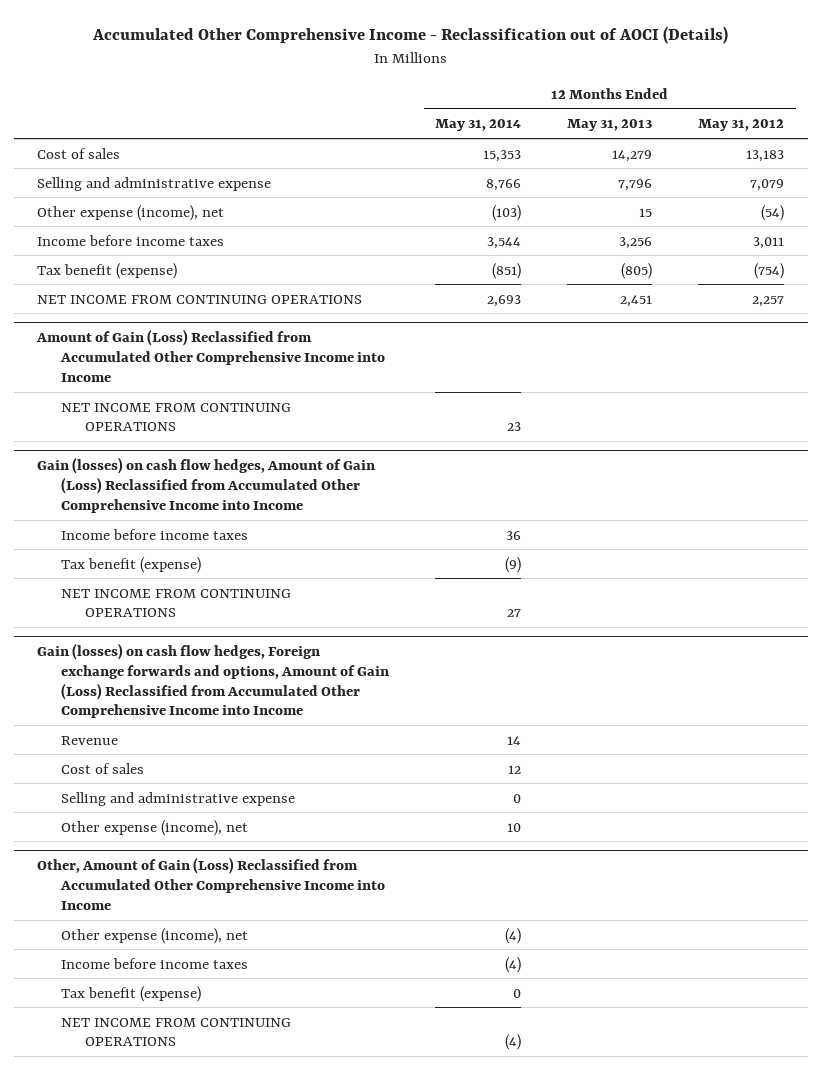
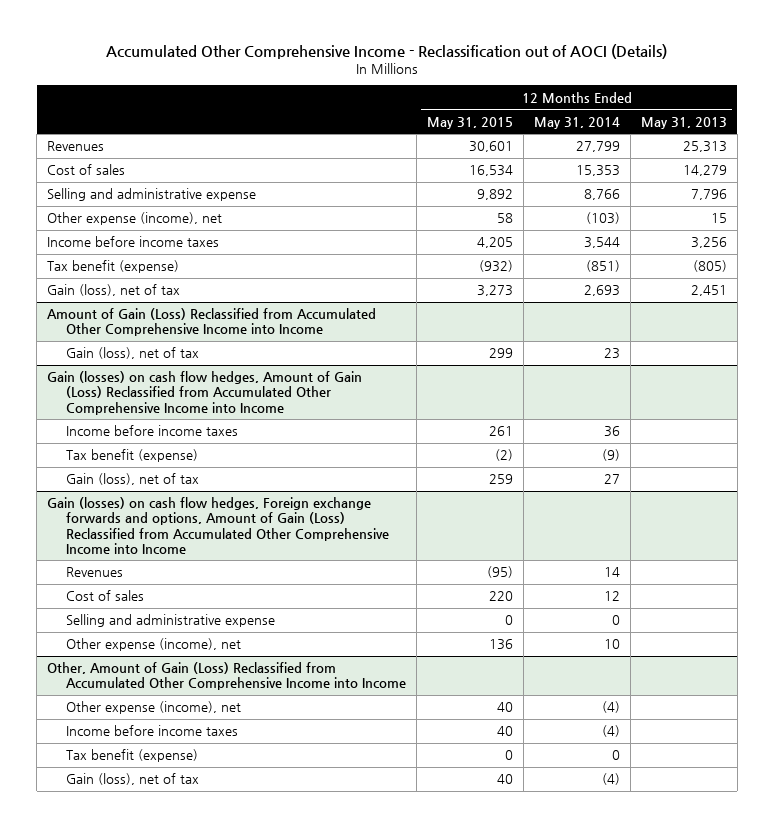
[698,119,785,132] May 31, 2012 -> none
none -> [426,116,513,129] May 31, 2015
none -> [47,141,105,152] Revenues
[37,294,363,304] NET INCOME FROM CONTINUING OPERATIONS -> [47,284,181,297] Gain (loss), net of tax
[61,402,292,432] NET INCOME FROM CONTINUING OPERATIONS -> [65,347,199,360] Gain (loss), net of tax
[61,588,292,618] NET INCOME FROM CONTINUING OPERATIONS -> [65,473,199,486] Gain (loss), net of tax
[61,735,119,745] Revenue -> none
none -> [65,567,123,578] Revenues
[61,1017,292,1047] NET INCOME FROM CONTINUING OPERATIONS -> [65,773,199,786] Gain (loss), net of tax

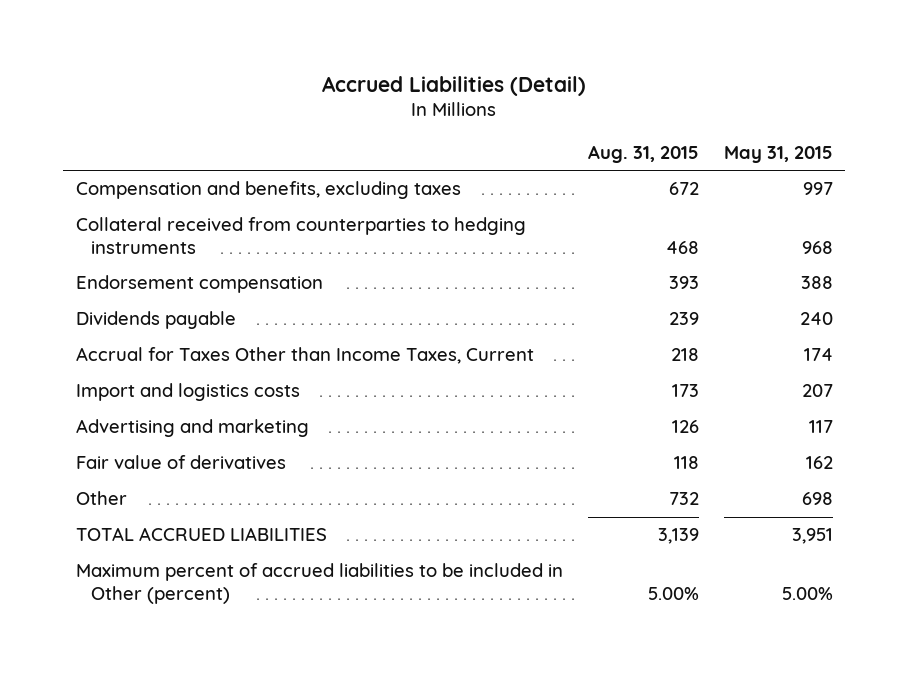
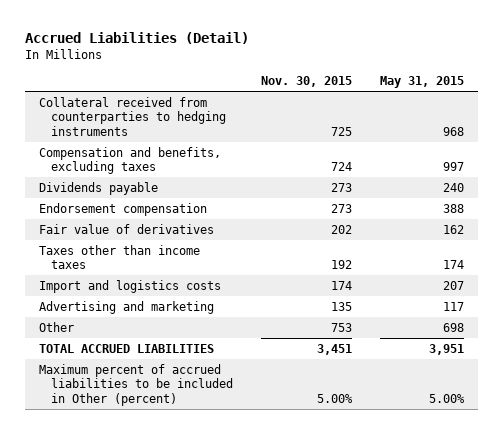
[587,144,699,163] Aug. 31, 2015 -> none
none -> [261,75,353,87] Nov. 30, 2015
[75,181,461,200] Compensation and benefits, excluding taxes -> [39,146,222,175] Compensation and benefits, excluding taxes
[75,275,323,294] Endorsement compensation -> [39,202,208,216] Endorsement compensation
[75,455,286,470] Fair value of derivatives -> [39,223,215,234] Fair value of derivatives
[75,347,534,365] Accrual for Taxes Other than Income Taxes, Current -> [39,244,201,270] Taxes other than income taxes

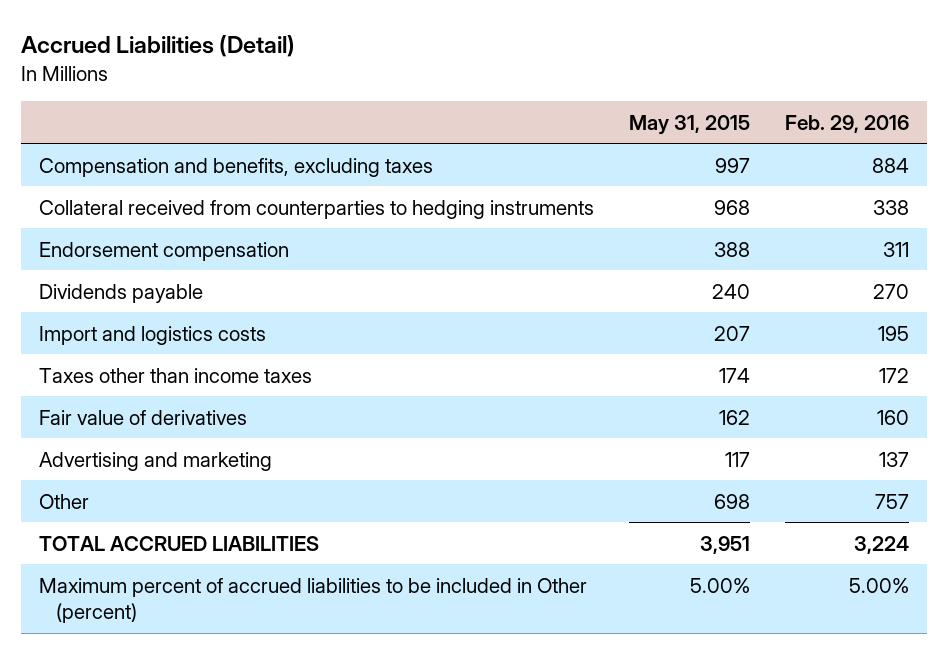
[261,75,353,87] Nov. 30, 2015 -> none
none -> [785,114,910,133] Feb. 29, 2016
[39,96,226,137] Collateral received from counterparties to hedging instruments -> [38,199,594,219] Collateral received from counterparties to hedging instruments
[39,181,159,195] Dividends payable -> [38,283,203,303] Dividends payable
[39,244,201,270] Taxes other than income taxes -> [38,367,312,383] Taxes other than income taxes
[39,223,215,234] Fair value of derivatives -> [38,409,247,425] Fair value of derivatives

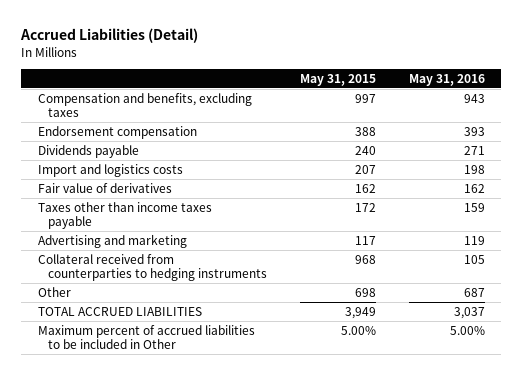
[785,114,910,133] Feb. 29, 2016 -> none
none -> [408,73,485,86] May 31, 2016
[38,367,312,383] Taxes other than income taxes -> none
none -> [37,201,212,230] Taxes other than income taxes payable
[38,199,594,219] Collateral received from counterparties to hedging instruments -> [37,253,267,282] Collateral received from counterparties to hedging instruments
[699,535,750,554] 3,951 -> [344,306,376,319] 3,949
[38,577,587,624] Maximum percent of accrued liabilities to be included in Other (percent) -> [37,324,255,350] Maximum percent of accrued liabilities to be included in Other

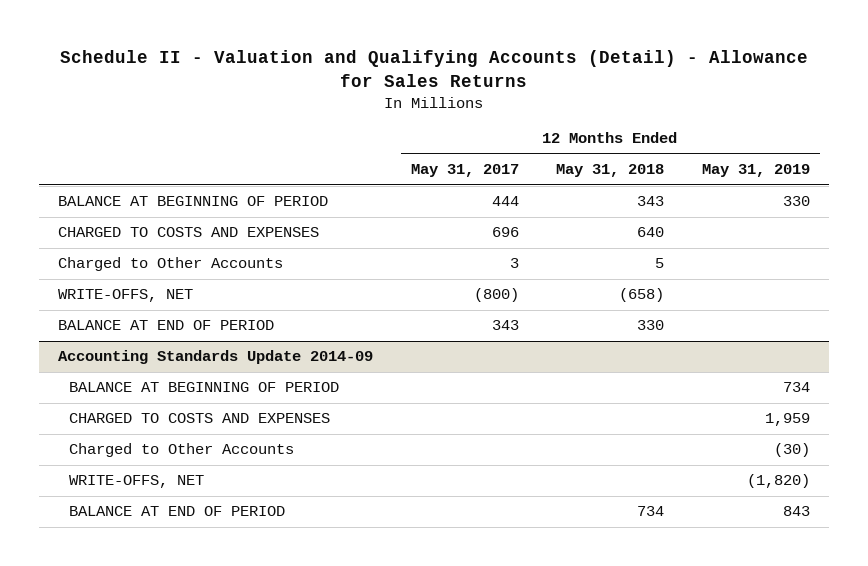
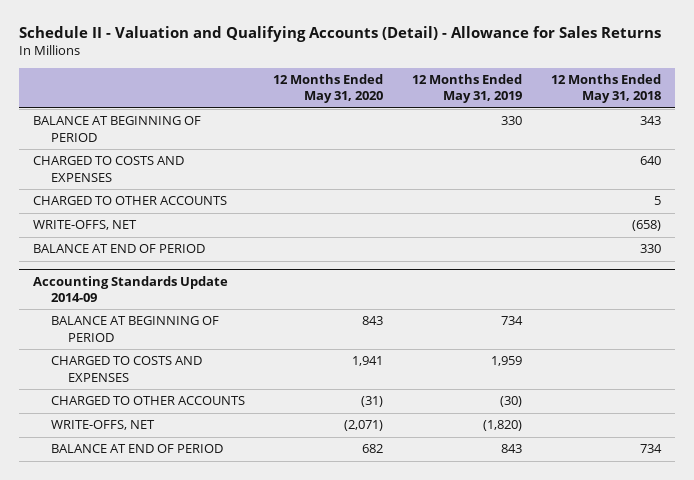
[410,164,519,178] May 31, 2017 -> none
none -> [273,74,384,104] 12 Months Ended May 31, 2020
[57,257,283,272] Charged to Other Accounts -> [33,196,228,206] CHARGED TO OTHER ACCOUNTS
[69,443,295,458] Charged to Other Accounts -> [50,396,245,406] CHARGED TO OTHER ACCOUNTS

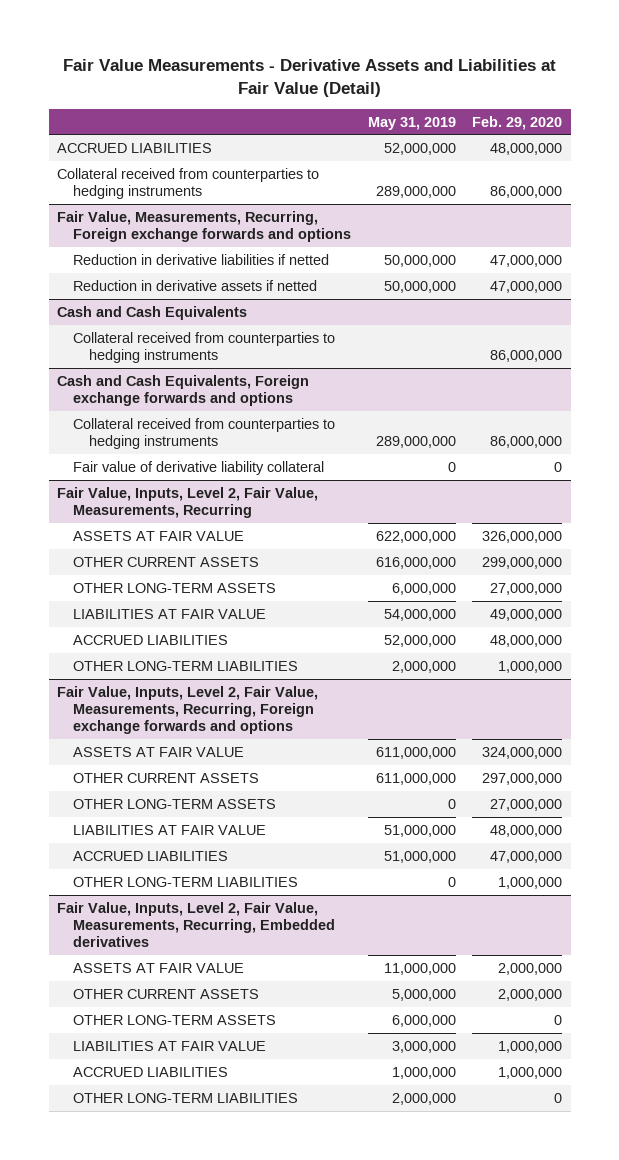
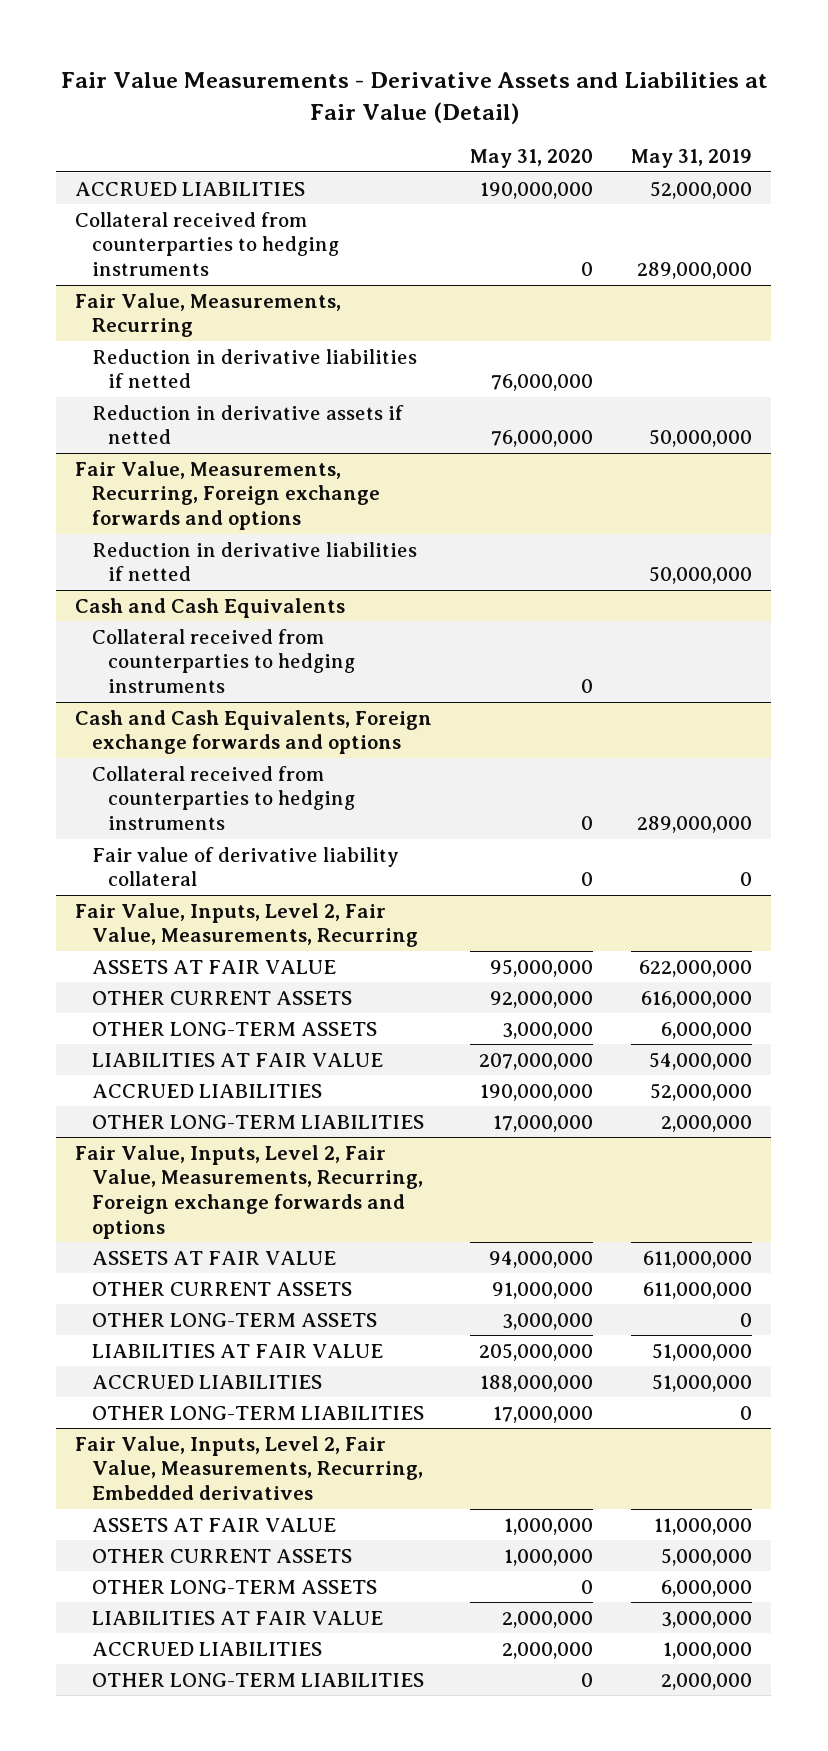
[472,115,563,130] Feb. 29, 2020 -> none
none -> [470,149,594,169] May 31, 2020
none -> [75,292,342,338] Fair Value, Measurements, Recurring
none -> [91,348,417,389] Reduction in derivative liabilities if netted
none -> [91,404,404,445] Reduction in derivative assets if netted
[72,279,317,291] Reduction in derivative assets if netted -> none

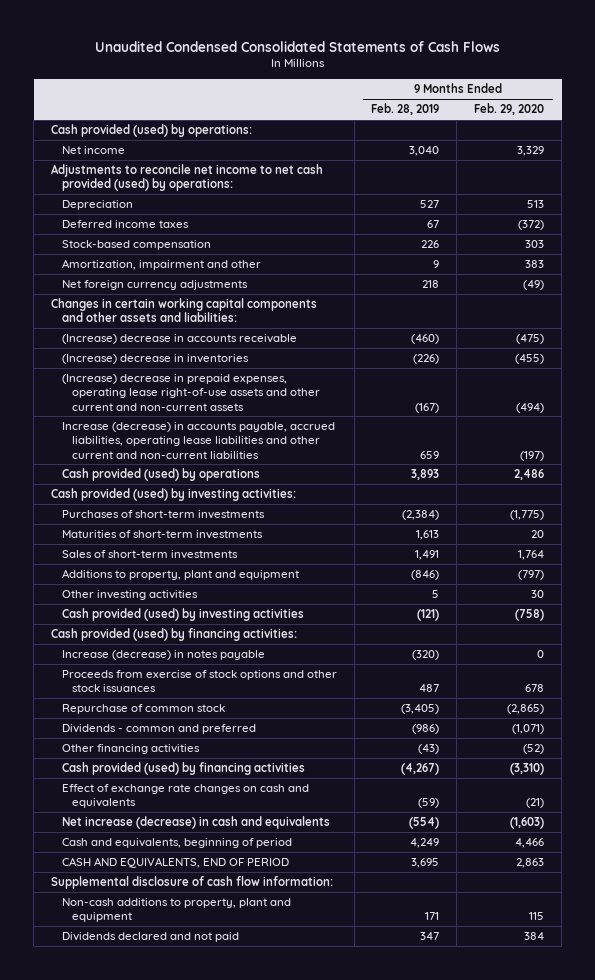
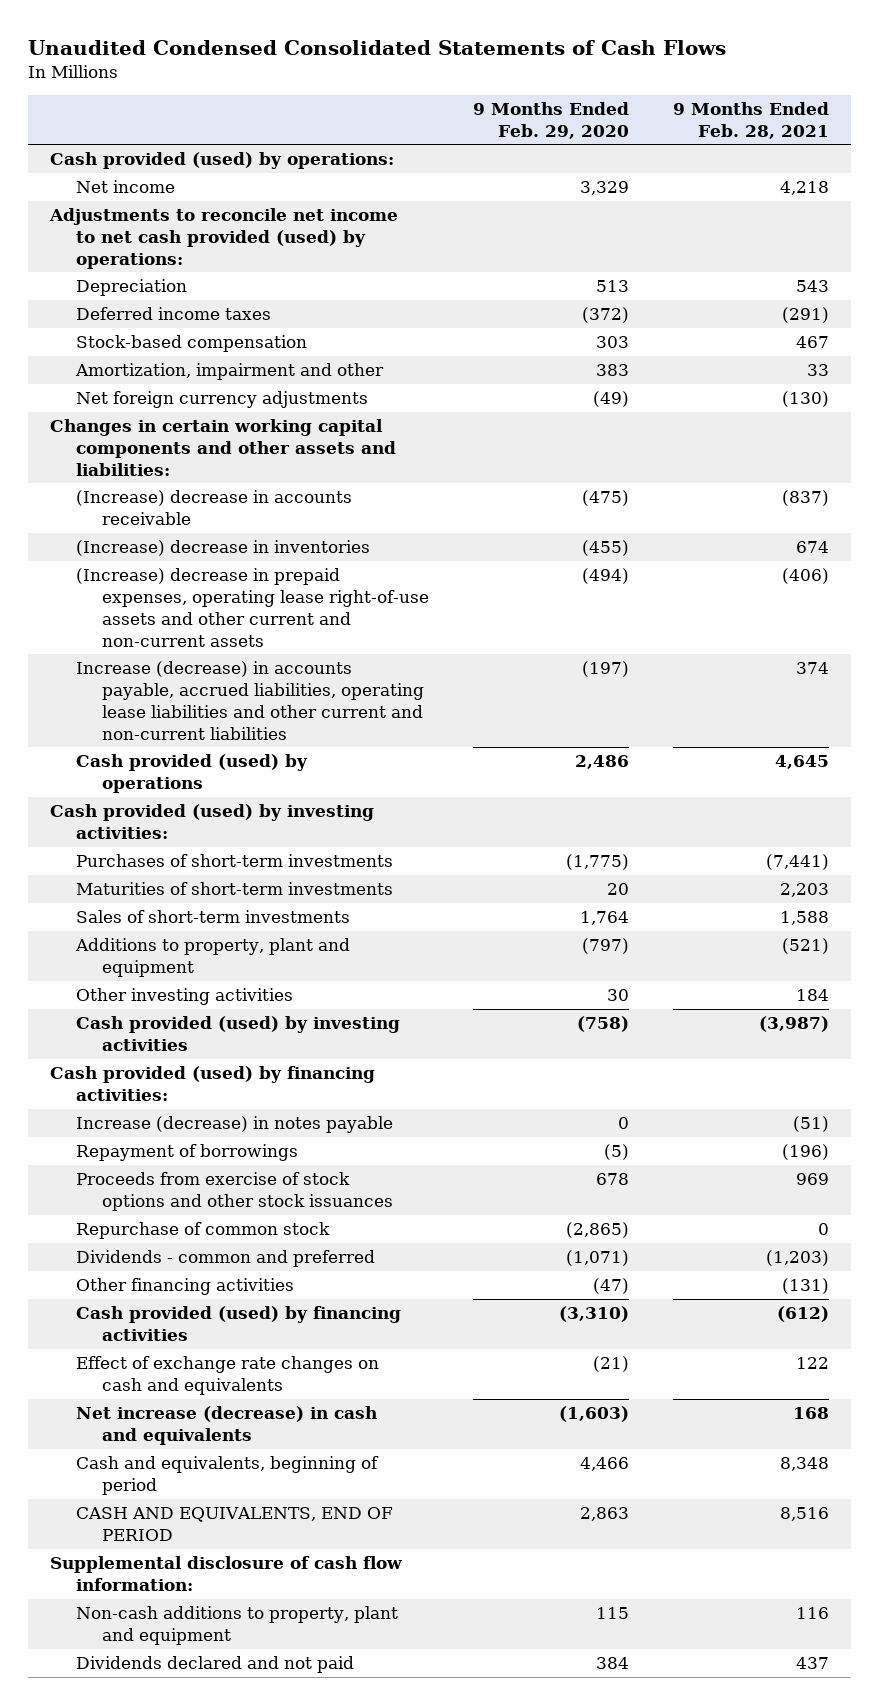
[371,103,440,116] Feb. 28, 2019 -> none
none -> [673,101,830,139] 9 Months Ended Feb. 28, 2021
none -> [76,1144,299,1162] Repayment of borrowings
[523,744,545,755] (52) -> [593,1278,630,1295] (47)

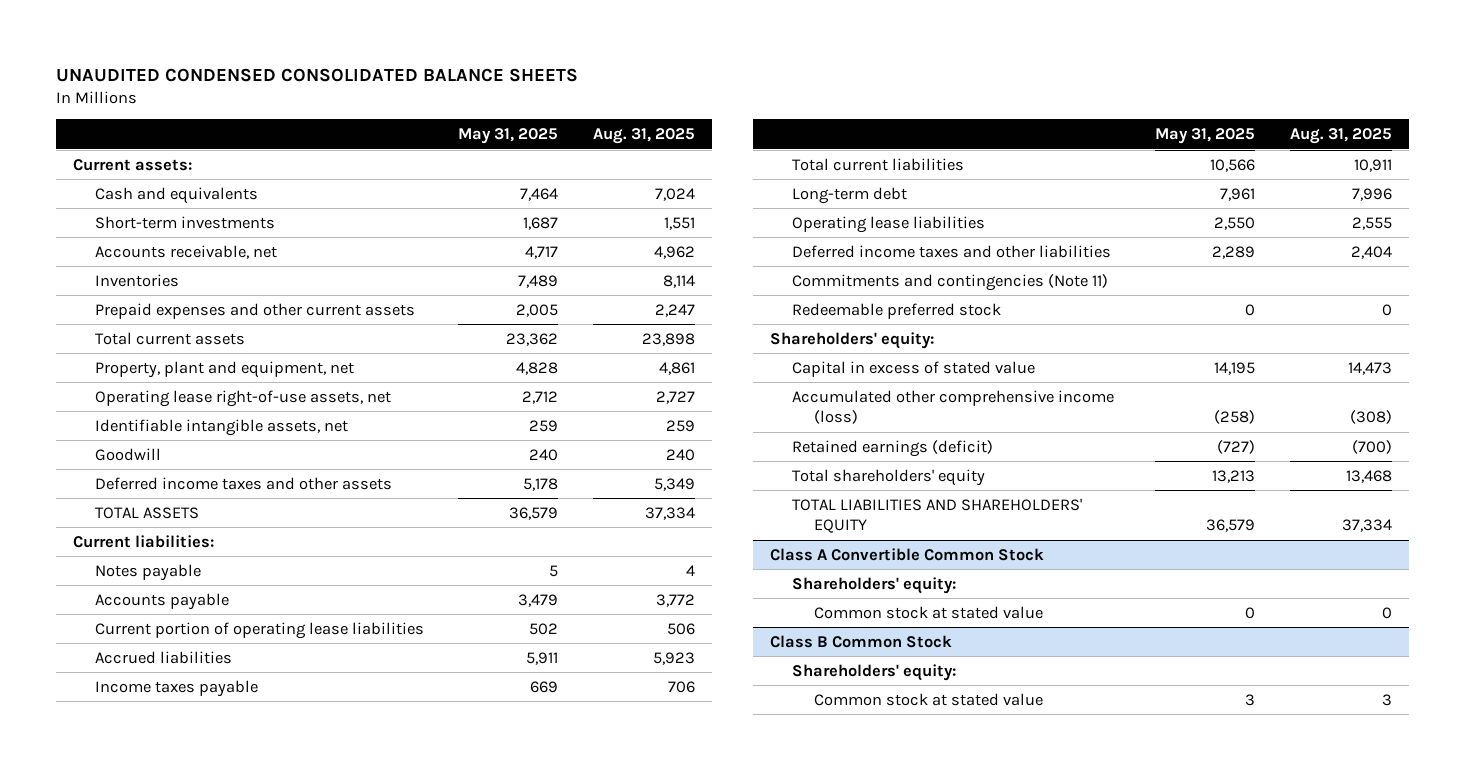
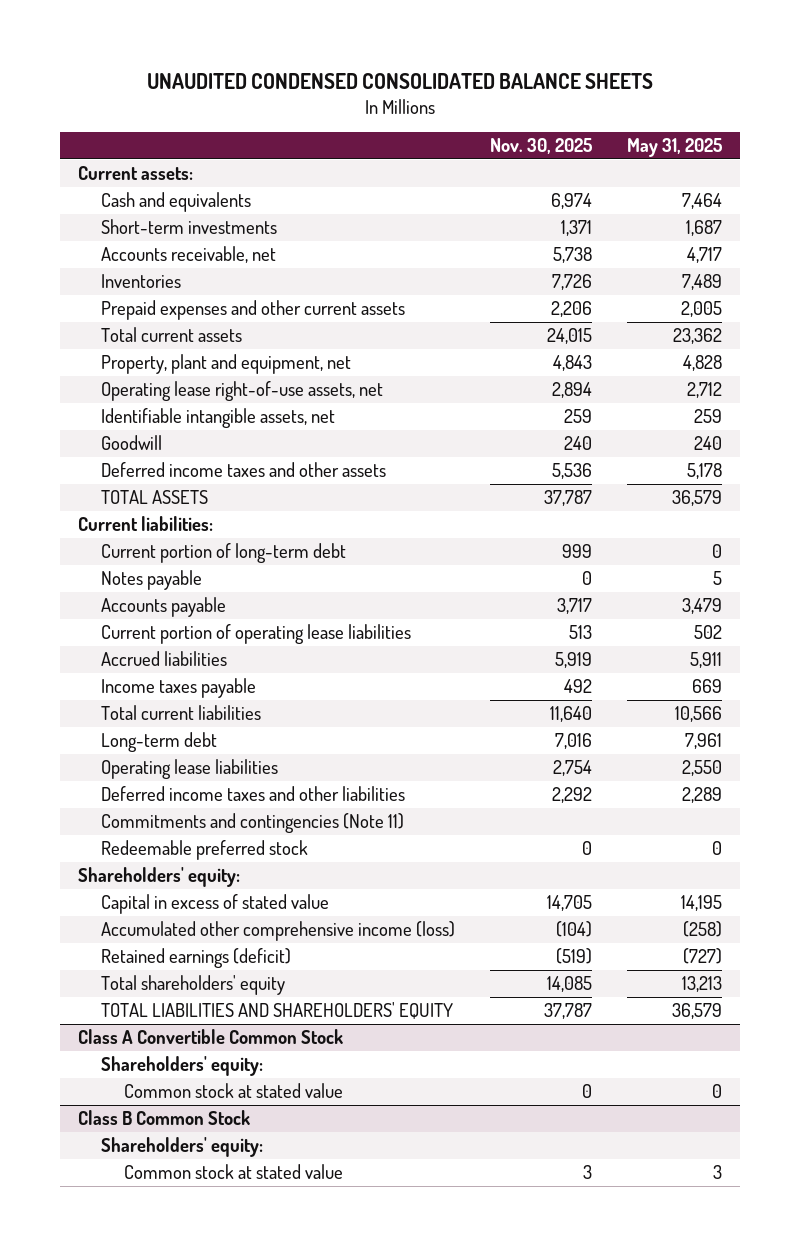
[592,128,695,145] Aug. 31, 2025 -> none
none -> [490,138,593,155] Nov. 30, 2025
none -> [100,542,346,563] Current portion of long-term debt

